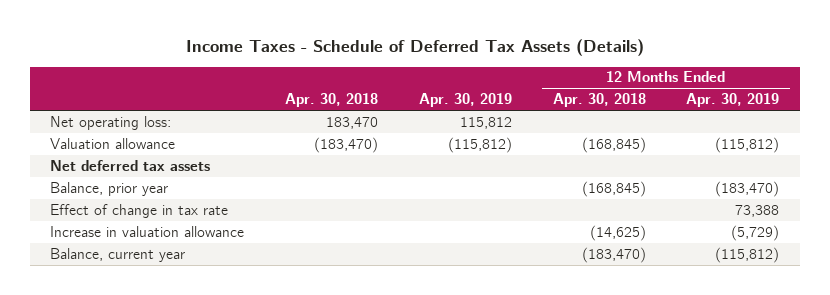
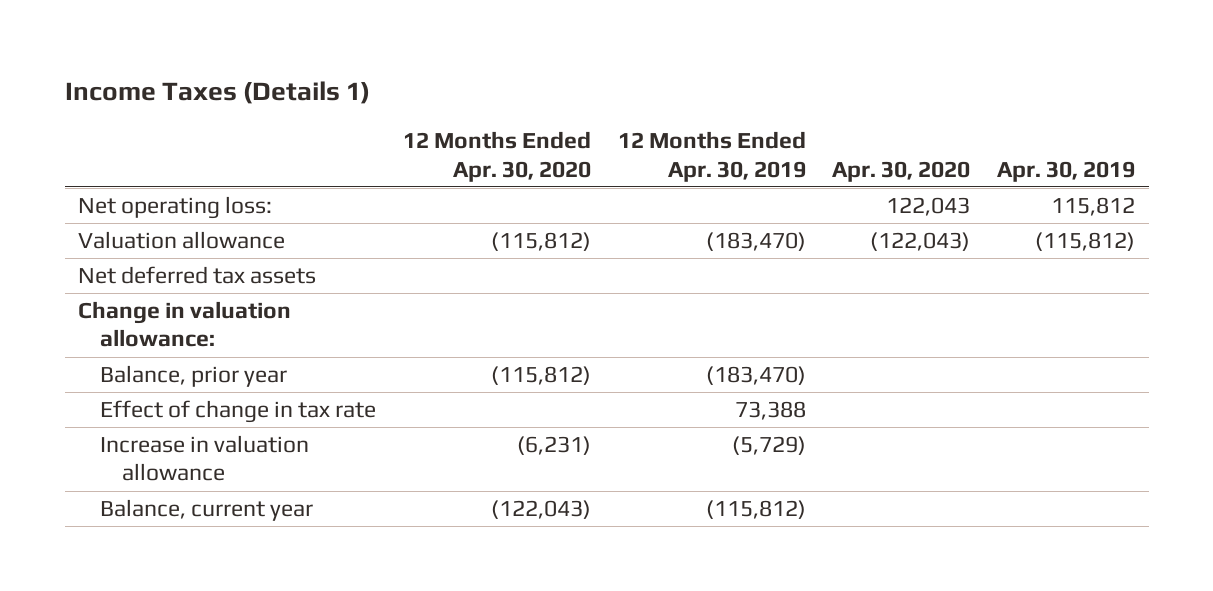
[185,39,644,57] Income Taxes - Schedule of Deferred Tax Assets (Details) -> [64,81,370,105] Income Taxes (Details 1)
[285,93,379,108] Apr. 30, 2018 -> none
[552,93,646,108] Apr. 30, 2018 -> none
none -> [402,131,591,182] 12 Months Ended Apr. 30, 2020
none -> [832,160,971,182] Apr. 30, 2020
[715,136,780,153] (115,812) -> [705,232,806,252] (183,470)
none -> [78,301,292,348] Change in valuation allowance:

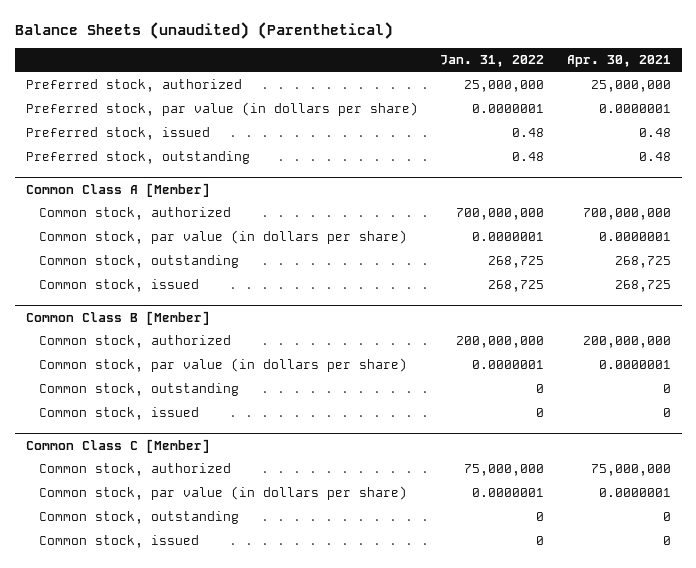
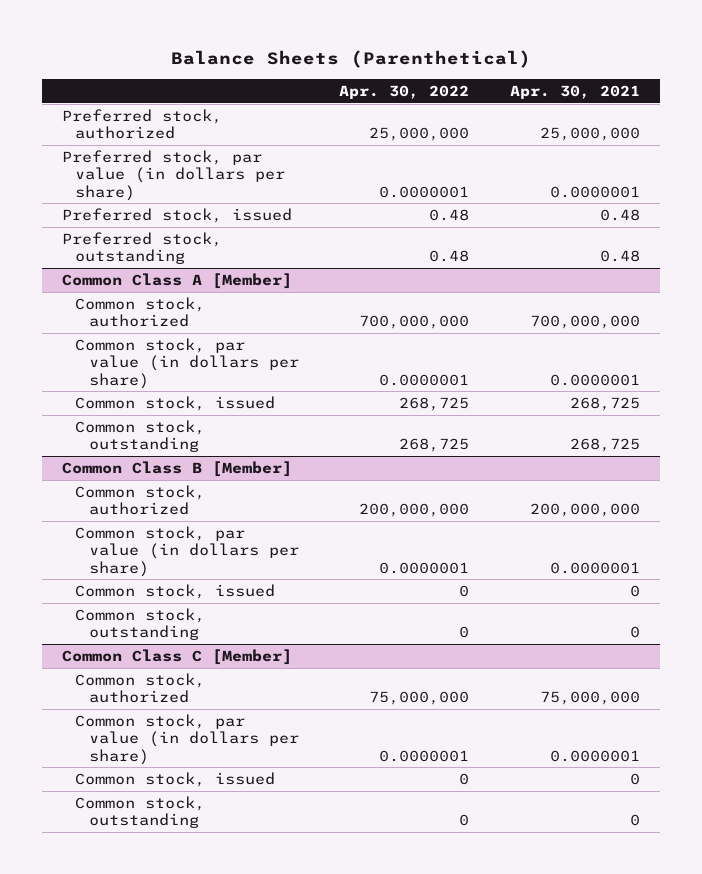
[14,21,393,39] Balance Sheets (unaudited) (Parenthetical) -> [170,50,531,69] Balance Sheets (Parenthetical)
[440,55,545,68] Jan. 31, 2022 -> none
none -> [339,84,470,99] Apr. 30, 2022
[39,255,240,269] Common stock, outstanding -> [75,420,206,453] Common stock, outstanding
[39,383,240,397] Common stock, outstanding -> [75,608,206,641] Common stock, outstanding
[39,511,240,525] Common stock, outstanding -> [75,796,206,829] Common stock, outstanding

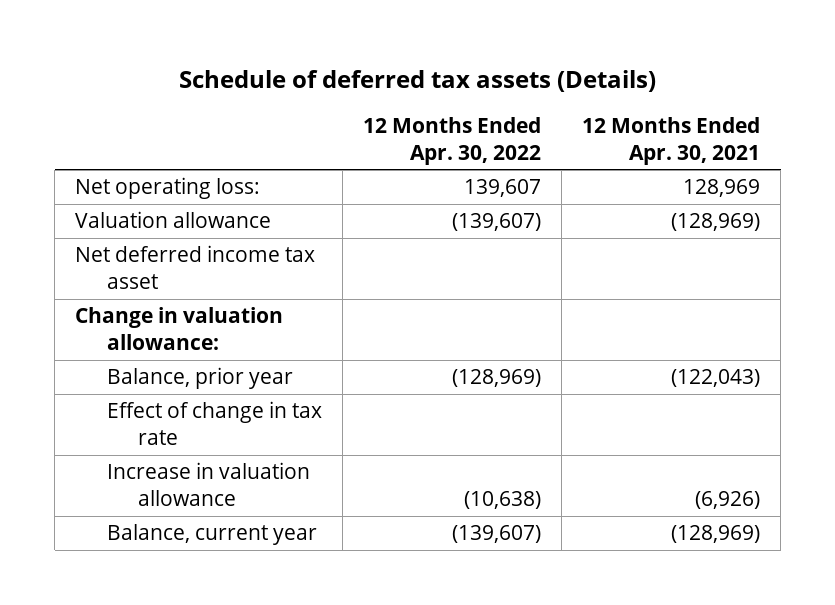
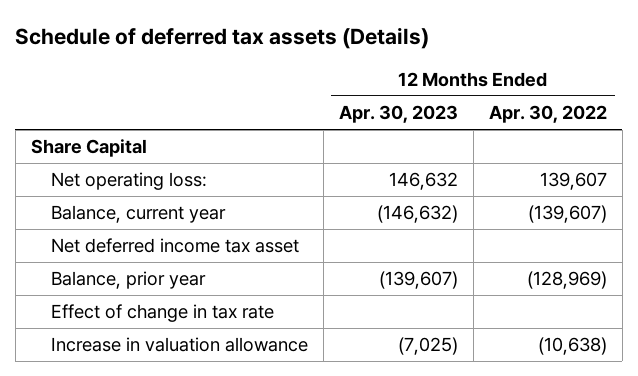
[582,117,761,165] 12 Months Ended Apr. 30, 2021 -> none
none -> [338,105,458,124] Apr. 30, 2023
none -> [30,139,147,158] Share Capital
[75,211,272,229] Valuation allowance -> none
[106,524,317,546] Balance, current year -> [50,205,226,224] Balance, current year
[75,307,284,351] Change in valuation allowance: -> none

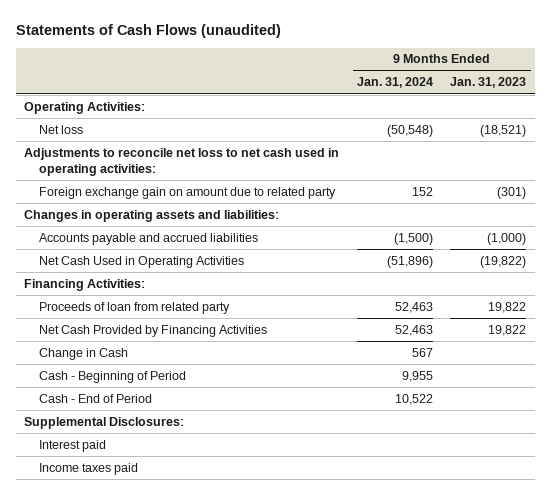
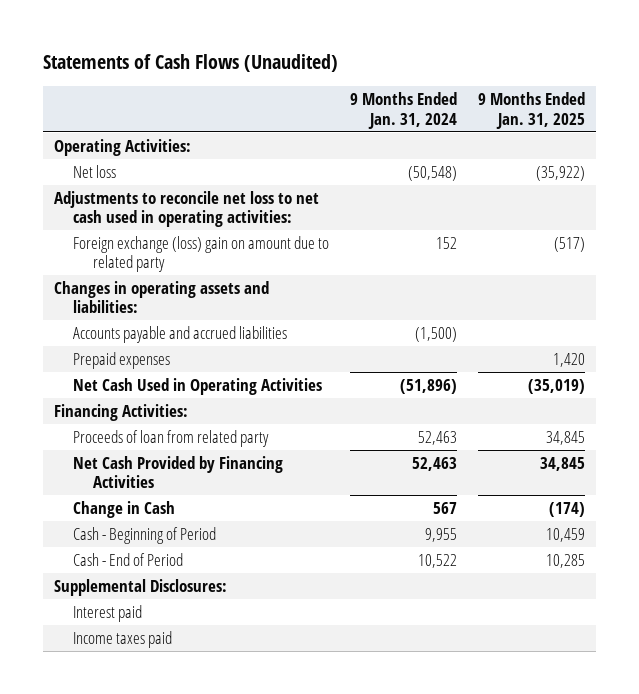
[15,24,281,39] Statements of Cash Flows (unaudited) -> [43,54,339,73] Statements of Cash Flows (Unaudited)
[450,77,527,89] Jan. 31, 2023 -> none
none -> [478,91,586,129] 9 Months Ended Jan. 31, 2025
[38,186,336,199] Foreign exchange gain on amount due to related party -> [73,235,330,273] Foreign exchange (loss) gain on amount due to related party
none -> [73,351,171,369] Prepaid expenses

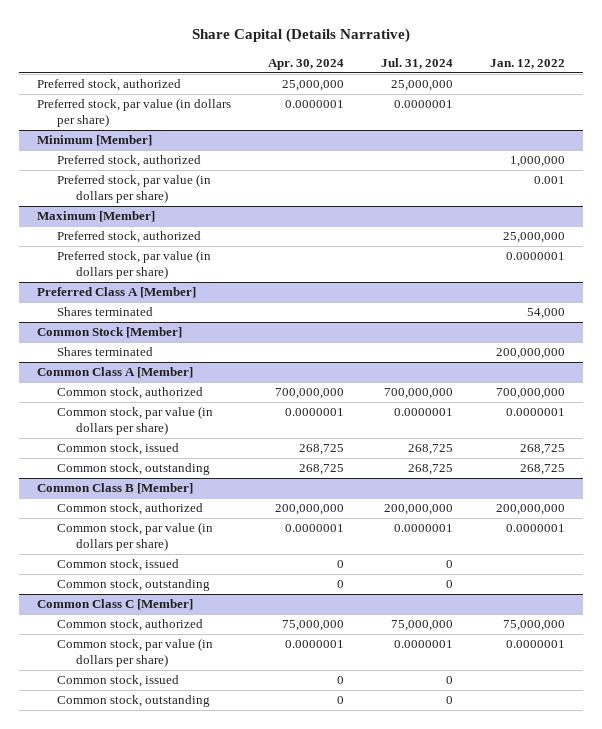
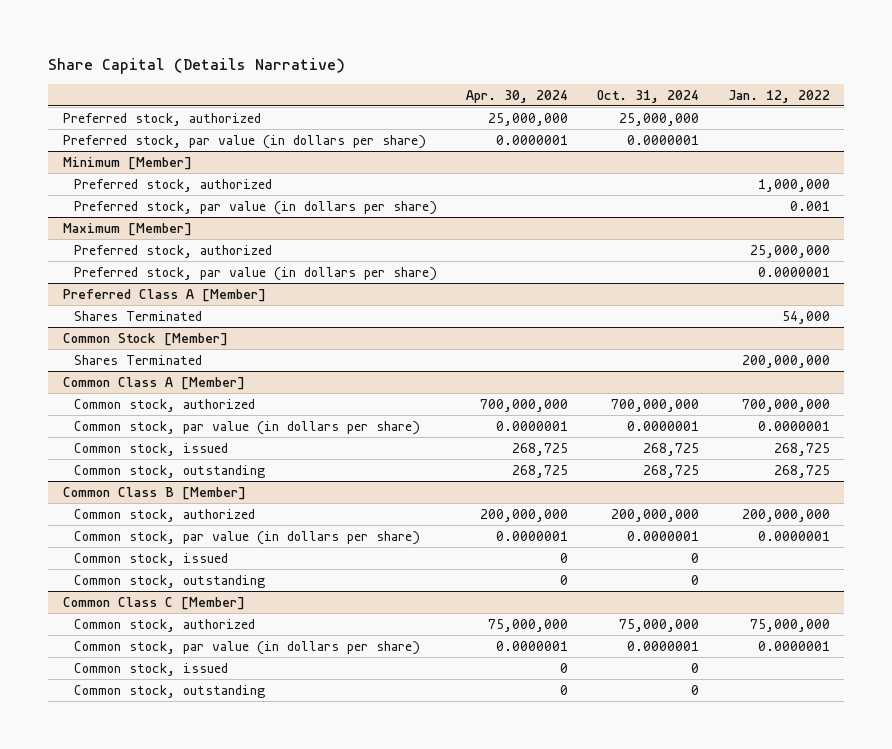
[380,57,453,69] Jul. 31, 2024 -> none
none -> [596,89,699,103] Oct. 31, 2024
[56,307,153,317] Shares terminated -> [73,310,202,321] Shares Terminated
[56,347,153,357] Shares terminated -> [73,354,202,365] Shares Terminated

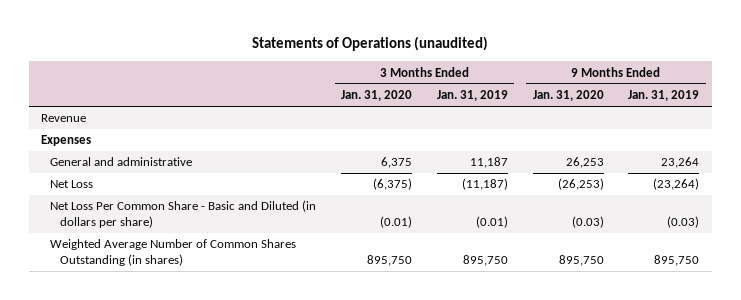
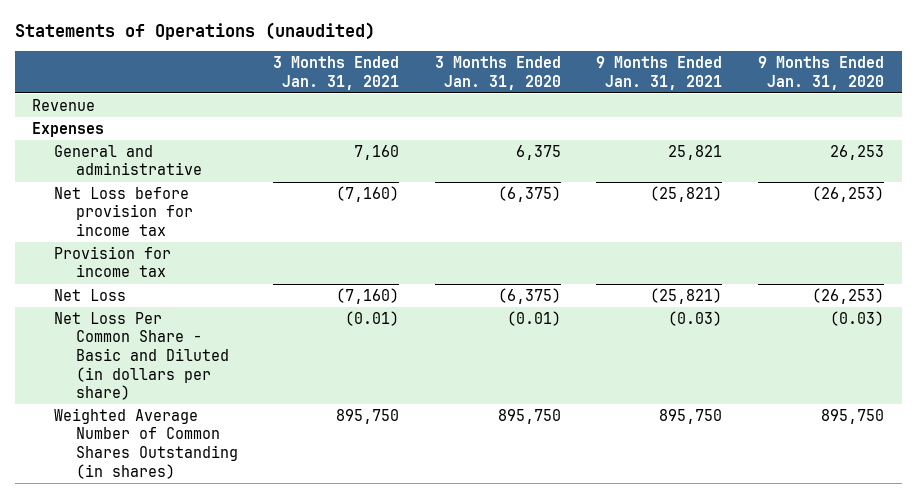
[436,89,508,101] Jan. 31, 2019 -> none
[628,89,700,101] Jan. 31, 2019 -> none
none -> [273,55,400,90] 3 Months Ended Jan. 31, 2021
none -> [596,55,723,90] 9 Months Ended Jan. 31, 2021
none -> [54,186,193,236] Net Loss before provision for income tax
none -> [54,245,172,278] Provision for income tax

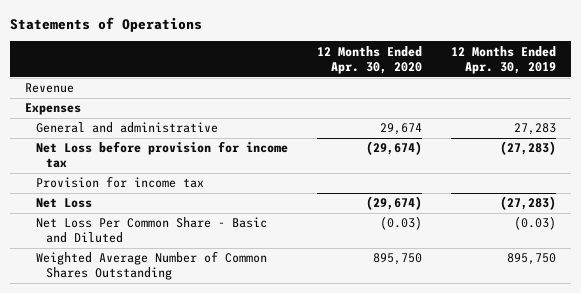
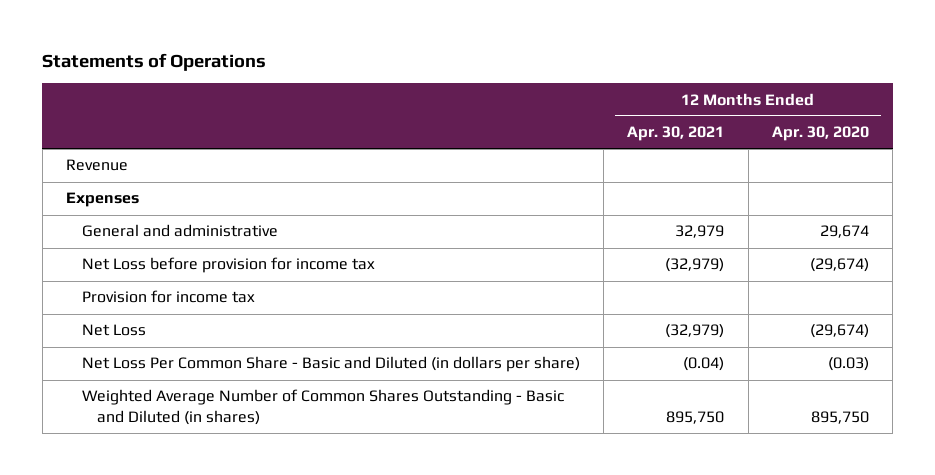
[451,45,557,74] 12 Months Ended Apr. 30, 2019 -> none
none -> [627,126,725,142] Apr. 30, 2021
[35,217,267,244] Net Loss Per Common Share - Basic and Diluted -> [81,356,580,373] Net Loss Per Common Share - Basic and Diluted (in dollars per share)
[35,251,267,281] Weighted Average Number of Common Shares Outstanding -> [81,389,564,426] Weighted Average Number of Common Shares Outstanding - Basic and Diluted (in shares)

